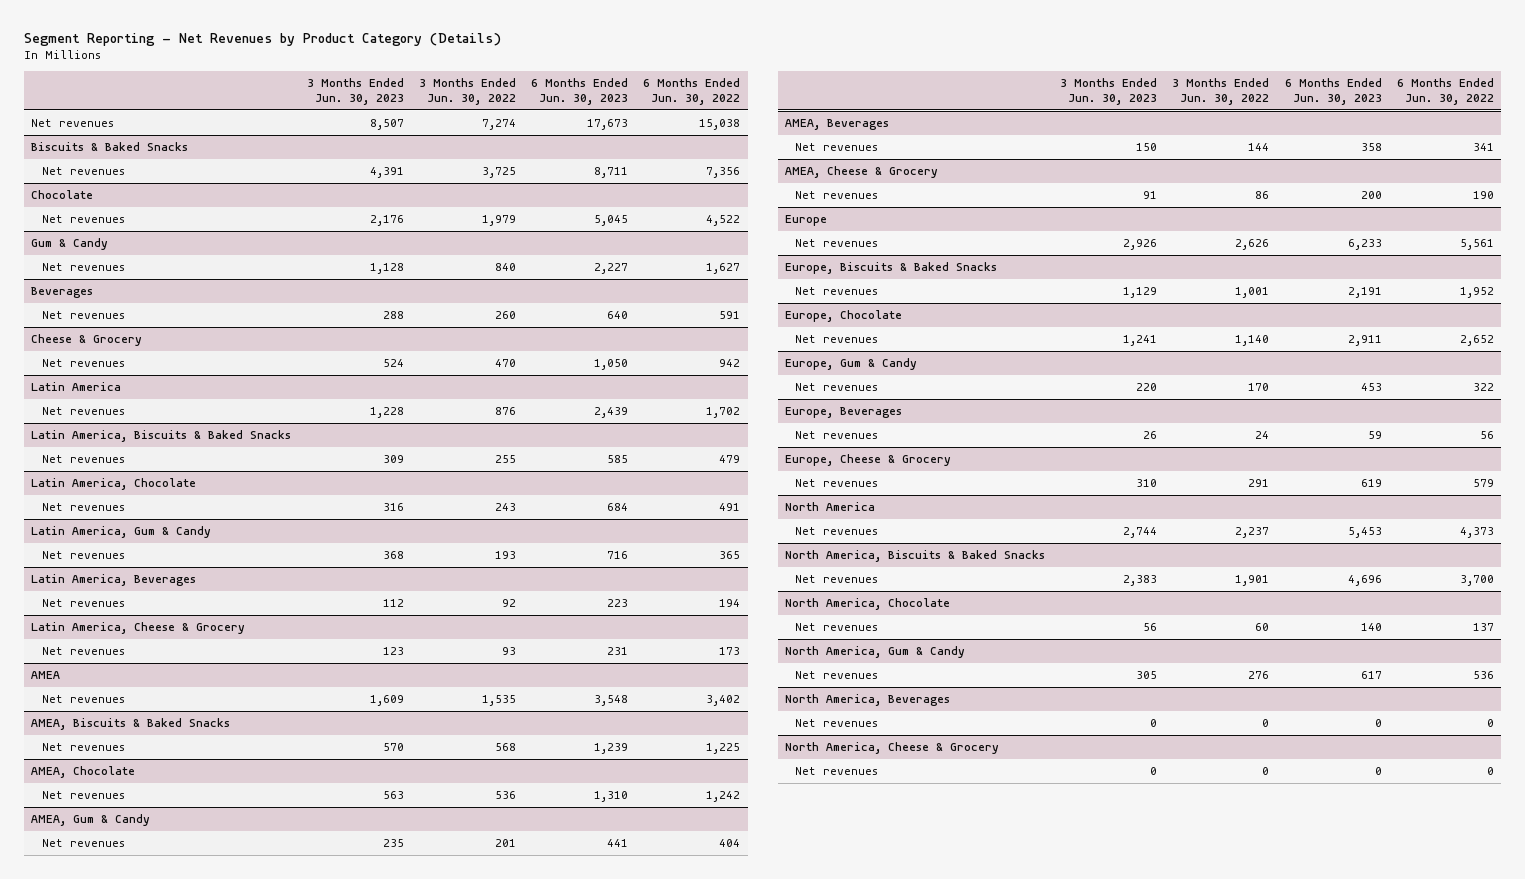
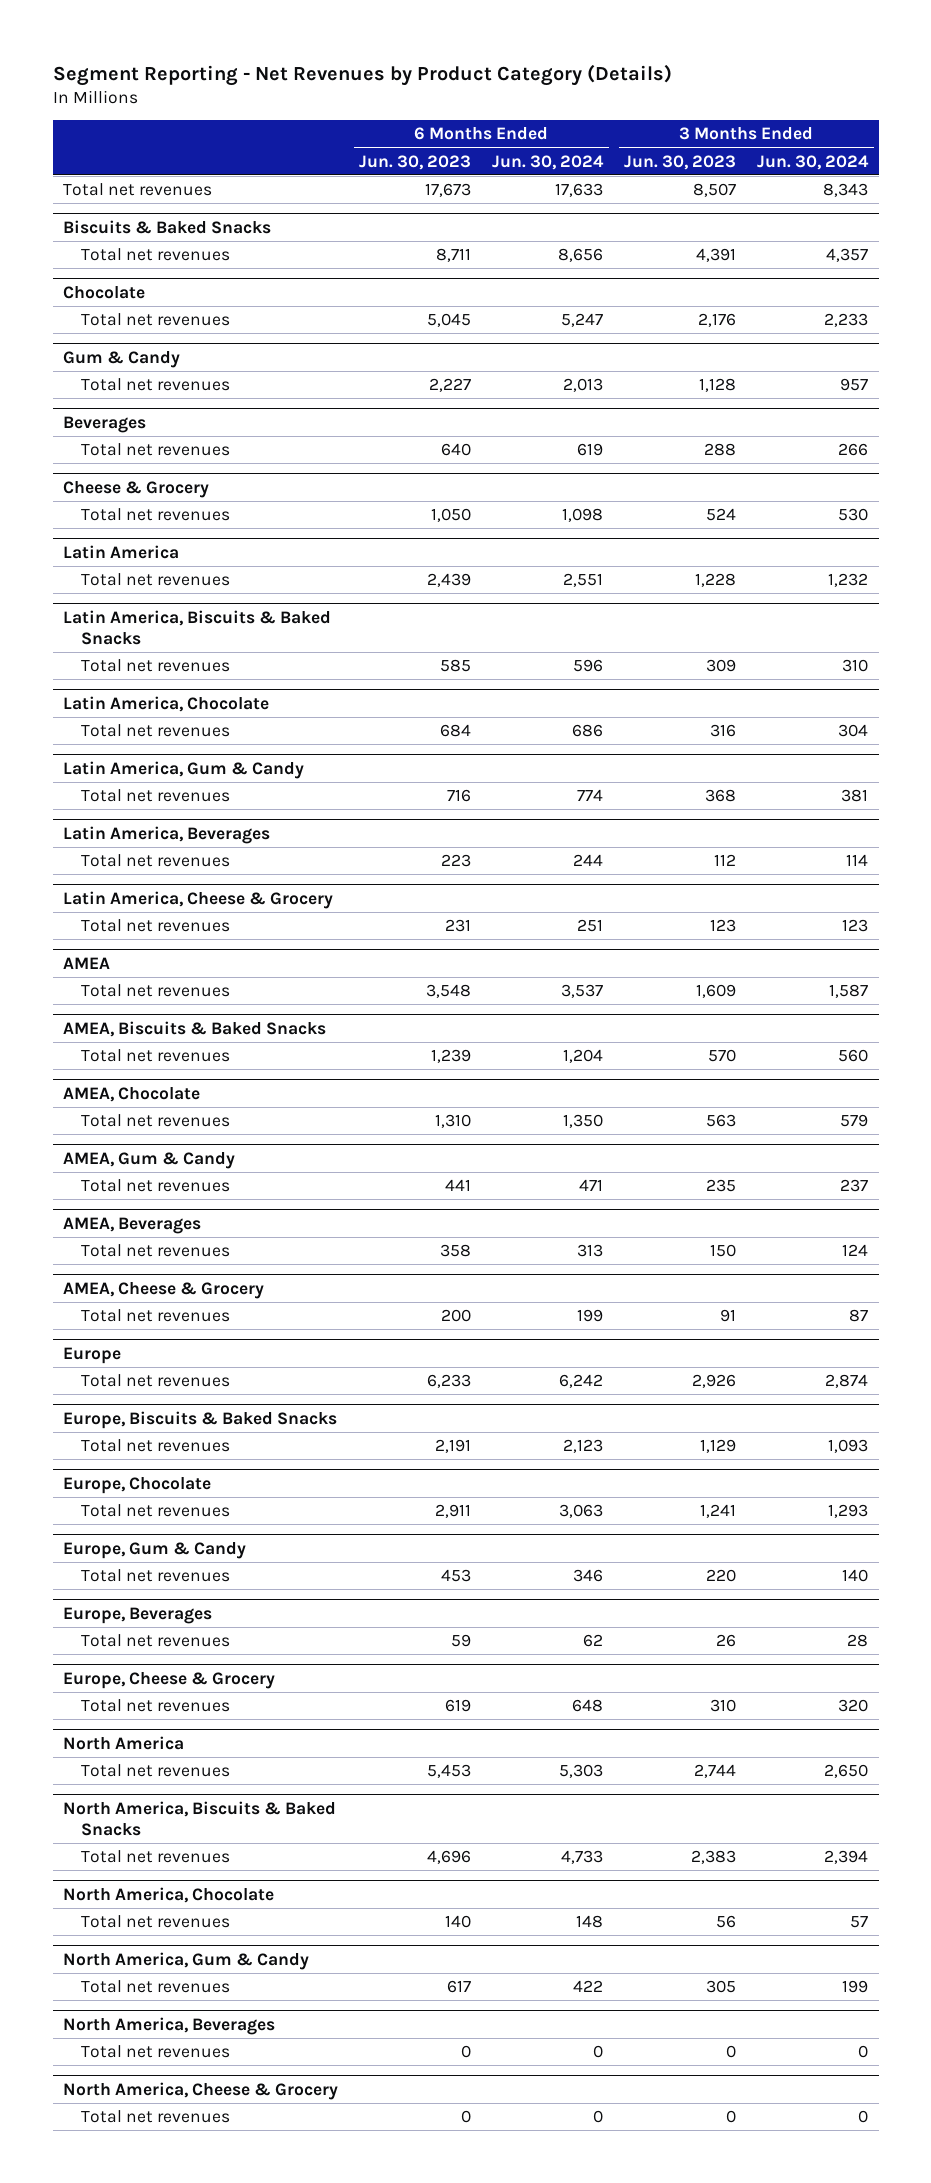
[418,78,516,106] 3 Months Ended Jun. 30, 2022 -> none
[642,78,740,106] 6 Months Ended Jun. 30, 2022 -> none
none -> [492,154,605,170] Jun. 30, 2024
none -> [757,154,870,170] Jun. 30, 2024
[31,119,115,128] Net revenues -> [63,183,213,197] Total net revenues
[41,167,125,176] Net revenues -> [80,248,230,262] Total net revenues
[41,215,125,224] Net revenues -> [80,313,230,327] Total net revenues
[41,263,125,272] Net revenues -> [80,378,230,392] Total net revenues
[41,311,125,320] Net revenues -> [80,443,230,457] Total net revenues
[41,359,125,368] Net revenues -> [80,508,230,522] Total net revenues
[41,407,125,416] Net revenues -> [80,573,230,587] Total net revenues
[41,455,125,464] Net revenues -> [80,659,230,673] Total net revenues
[41,503,125,512] Net revenues -> [80,724,230,738] Total net revenues
[41,551,125,560] Net revenues -> [80,789,230,803] Total net revenues
[41,599,125,608] Net revenues -> [80,854,230,868] Total net revenues
[41,647,125,656] Net revenues -> [80,919,230,933] Total net revenues
[41,695,125,704] Net revenues -> [80,984,230,998] Total net revenues
[41,743,125,752] Net revenues -> [80,1049,230,1063] Total net revenues
[41,791,125,800] Net revenues -> [80,1114,230,1128] Total net revenues
[41,839,125,848] Net revenues -> [80,1179,230,1193] Total net revenues
[795,143,879,152] Net revenues -> [80,1244,230,1258] Total net revenues
[795,191,879,200] Net revenues -> [80,1309,230,1323] Total net revenues
[795,239,879,248] Net revenues -> [80,1374,230,1388] Total net revenues
[795,287,879,296] Net revenues -> [80,1439,230,1453] Total net revenues
[795,335,879,344] Net revenues -> [80,1504,230,1518] Total net revenues
[795,383,879,392] Net revenues -> [80,1569,230,1583] Total net revenues
[795,431,879,440] Net revenues -> [80,1634,230,1648] Total net revenues
[795,479,879,488] Net revenues -> [80,1699,230,1713] Total net revenues
[795,527,879,536] Net revenues -> [80,1764,230,1778] Total net revenues
[795,575,879,584] Net revenues -> [80,1850,230,1864] Total net revenues
[795,623,879,632] Net revenues -> [80,1915,230,1929] Total net revenues
[795,671,879,680] Net revenues -> [80,1980,230,1994] Total net revenues
[795,719,879,728] Net revenues -> [80,2045,230,2059] Total net revenues
[795,767,879,776] Net revenues -> [80,2110,230,2124] Total net revenues

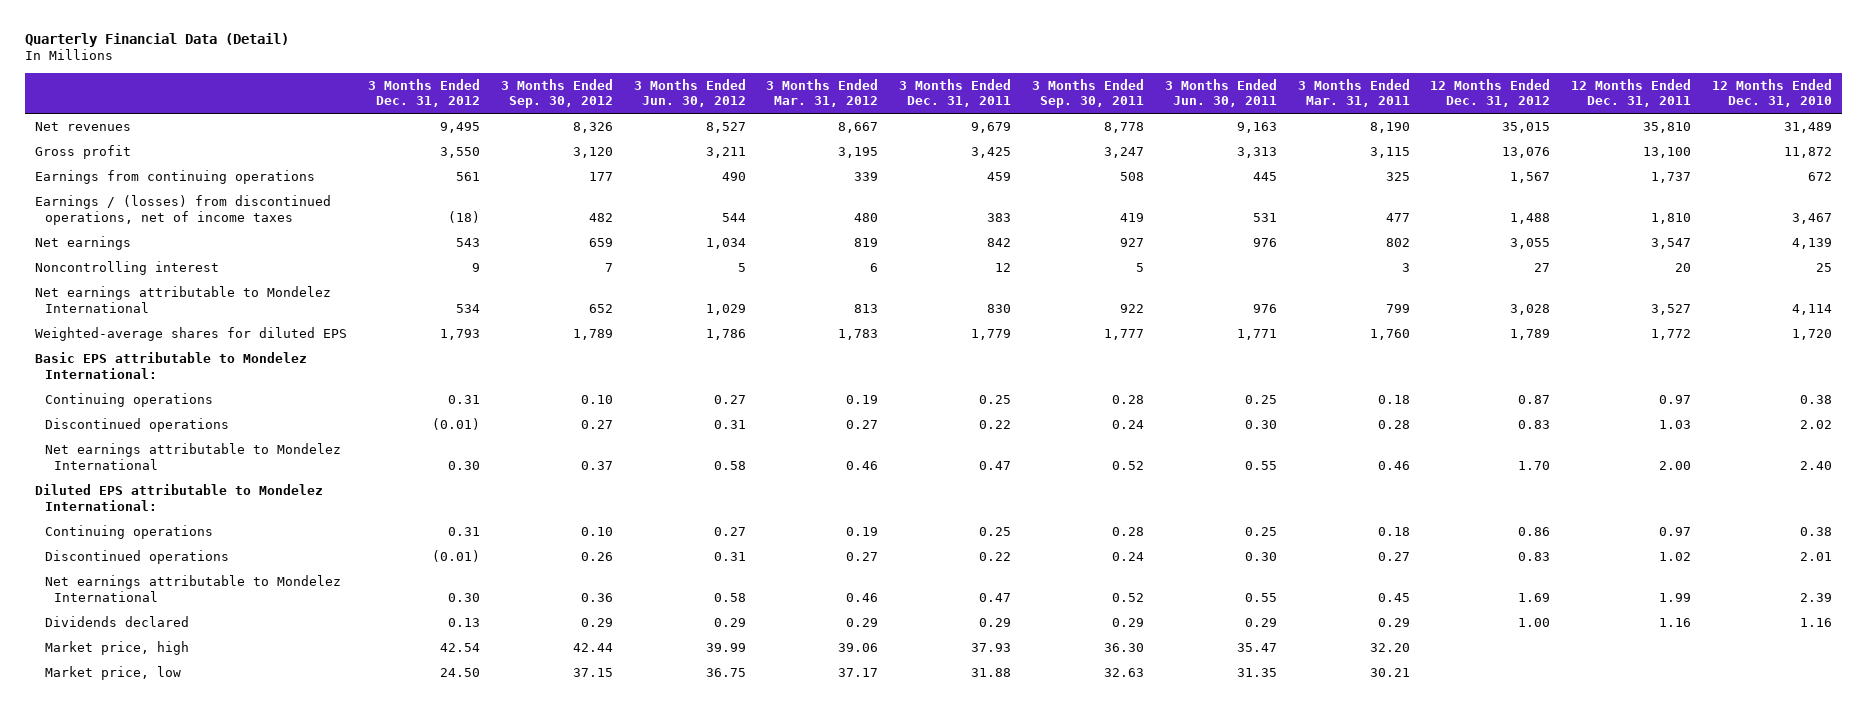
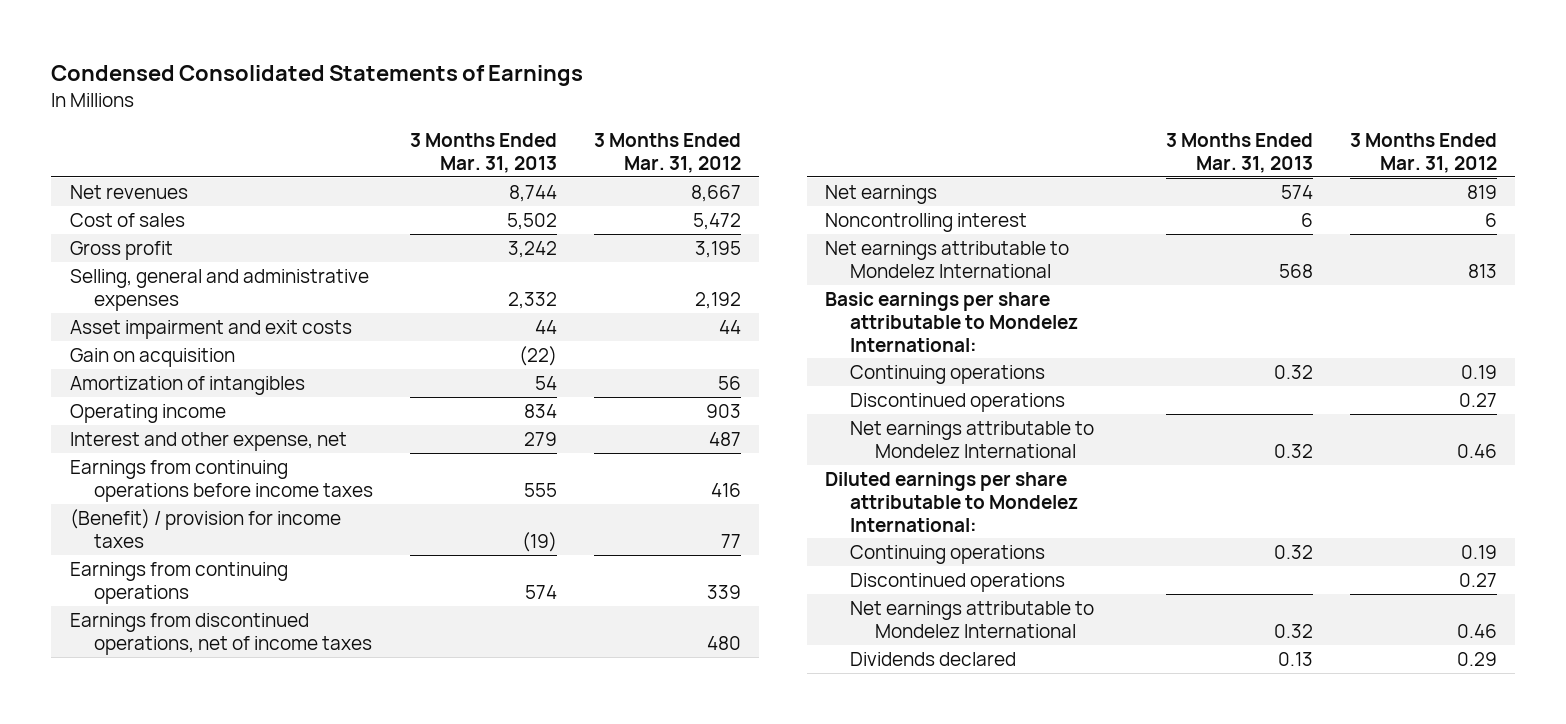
[24,32,289,47] Quarterly Financial Data (Detail) -> [51,65,584,87] Condensed Consolidated Statements of Earnings
[367,78,480,108] 3 Months Ended Dec. 31, 2012 -> none
[500,78,613,109] 3 Months Ended Sep. 30, 2012 -> none
[633,78,746,108] 3 Months Ended Jun. 30, 2012 -> none
[899,78,1012,108] 3 Months Ended Dec. 31, 2011 -> none
[1031,78,1144,109] 3 Months Ended Sep. 30, 2011 -> none
[1164,78,1277,108] 3 Months Ended Jun. 30, 2011 -> none
[1297,78,1410,108] 3 Months Ended Mar. 31, 2011 -> none
[1430,78,1551,108] 12 Months Ended Dec. 31, 2012 -> none
[1571,78,1692,108] 12 Months Ended Dec. 31, 2011 -> none
[1711,78,1832,108] 12 Months Ended Dec. 31, 2010 -> none
none -> [410,133,558,173] 3 Months Ended Mar. 31, 2013
none -> [69,212,185,227] Cost of sales
none -> [69,268,369,311] Selling, general and administrative expenses
none -> [69,319,352,339] Asset impairment and exit costs
none -> [69,347,235,367] Gain on acquisition
none -> [69,375,305,395] Amortization of intangibles
none -> [69,403,226,423] Operating income
none -> [69,431,347,451] Interest and other expense, net
none -> [69,459,374,502] Earnings from continuing operations before income taxes
none -> [69,508,341,548] (Benefit) / provision for income taxes
[35,194,332,225] Earnings / (losses) from discontinued operations, net of income taxes -> [69,612,373,655] Earnings from discontinued operations, net of income taxes
[35,326,348,341] Weighted-average shares for diluted EPS -> none
[35,351,308,379] Basic EPS attributable to Mondelez International: -> [825,291,1079,352] Basic earnings per share attributable to Mondelez International:
[35,483,324,511] Diluted EPS attributable to Mondelez International: -> [825,471,1079,532] Diluted earnings per share attributable to Mondelez International:
[44,640,189,655] Market price, high -> none
[44,665,181,680] Market price, low -> none

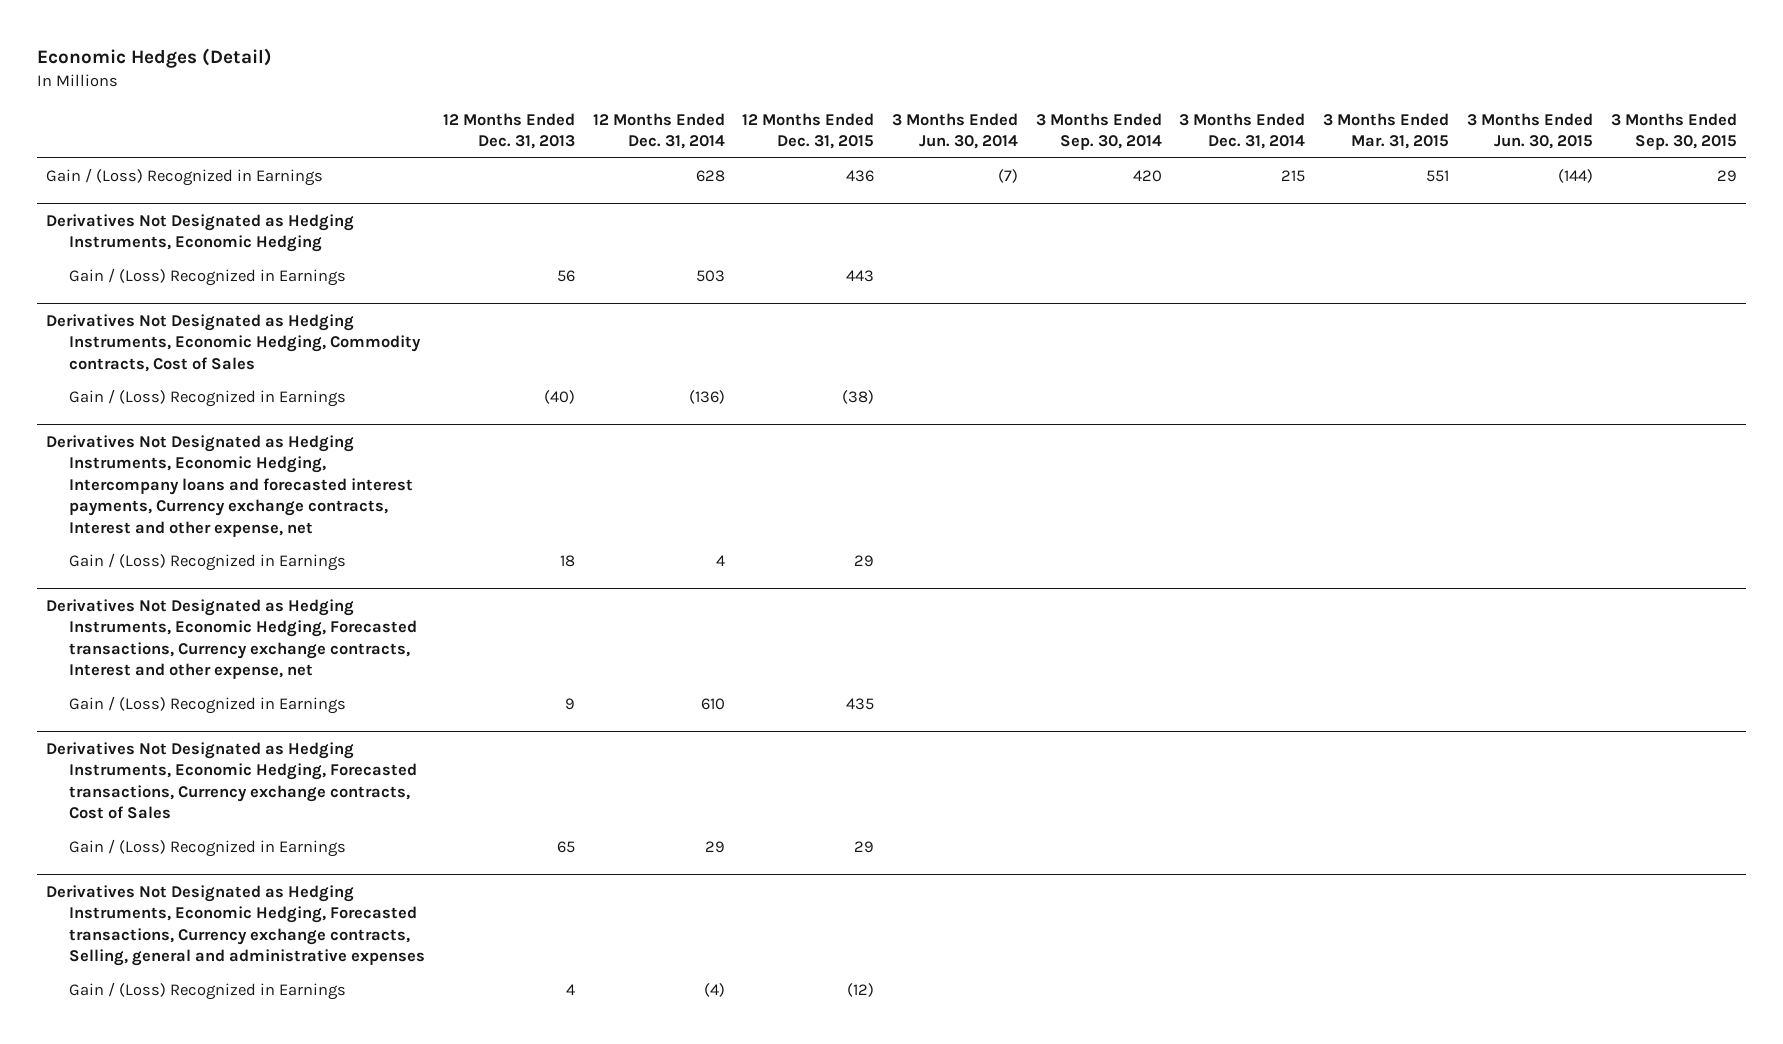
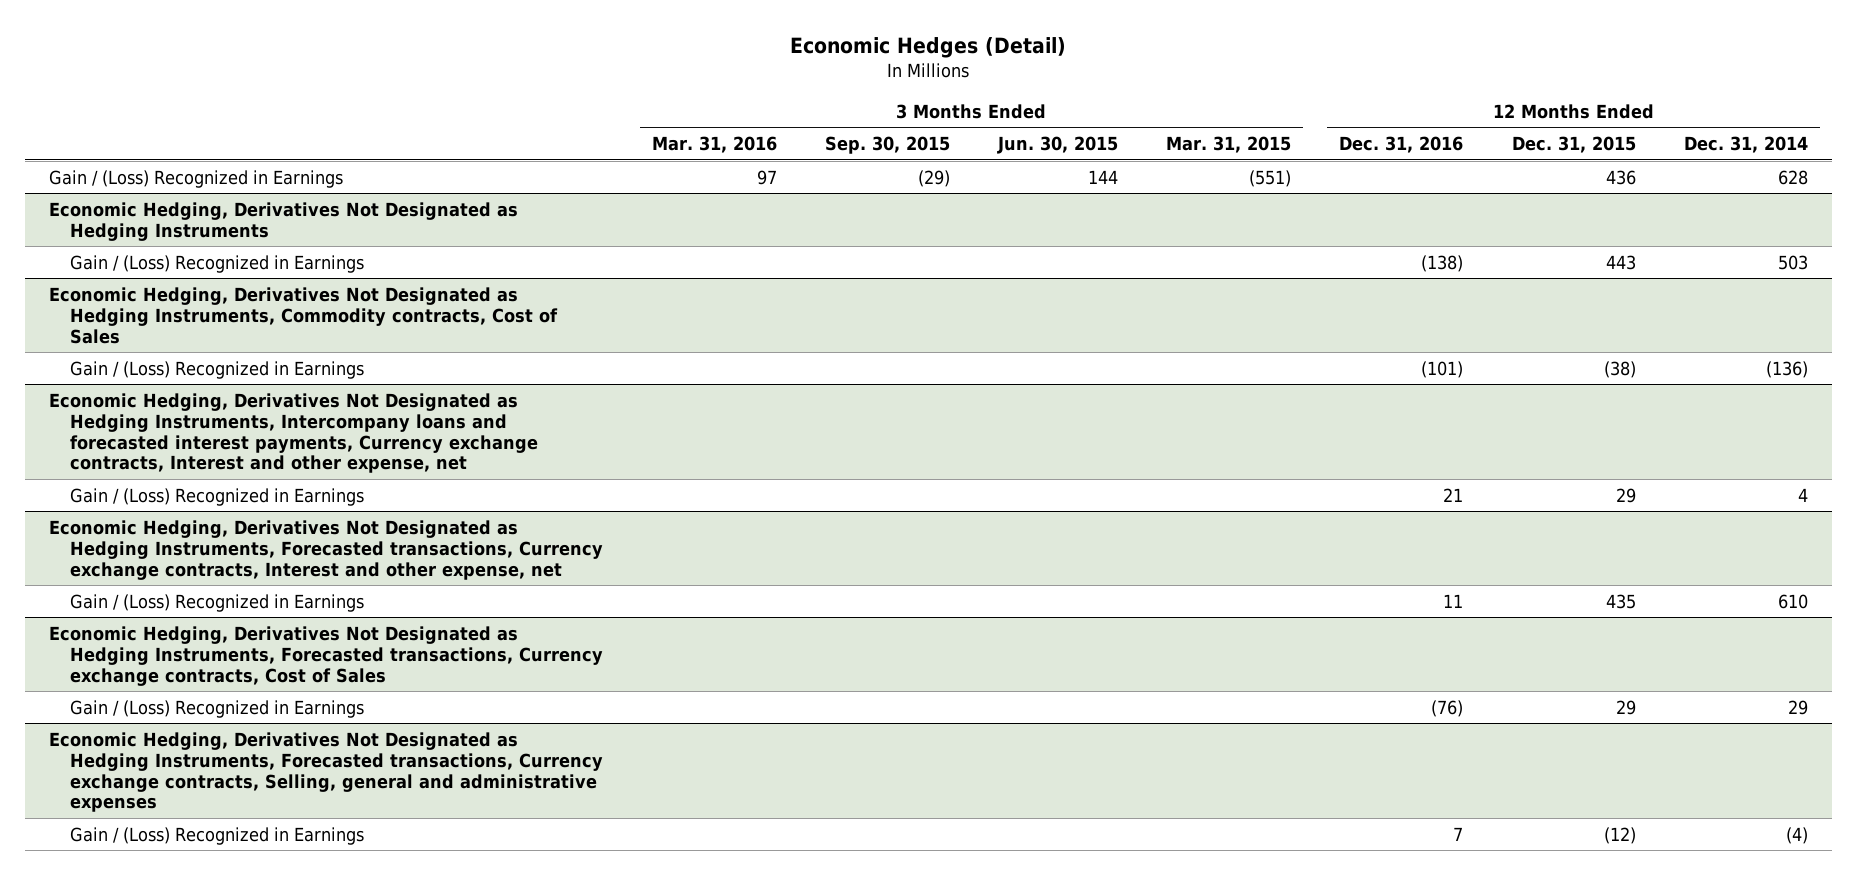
[442,112,575,150] 12 Months Ended Dec. 31, 2013 -> none
[892,112,1019,150] 3 Months Ended Jun. 30, 2014 -> none
[1035,112,1162,151] 3 Months Ended Sep. 30, 2014 -> none
[1179,112,1306,150] 3 Months Ended Dec. 31, 2014 -> none
none -> [651,136,777,154] Mar. 31, 2016
none -> [1339,136,1464,154] Dec. 31, 2016
[1426,170,1450,183] 551 -> [1249,169,1292,187] (551)
[1557,169,1593,184] (144) -> [1088,169,1119,184] 144
[1716,170,1737,183] 29 -> [917,169,950,187] (29)
[46,213,355,253] Derivatives Not Designated as Hedging Instruments, Economic Hedging -> [48,201,518,241] Economic Hedging, Derivatives Not Designated as Hedging Instruments
[46,313,422,372] Derivatives Not Designated as Hedging Instruments, Economic Hedging, Commodity contracts, Cost of Sales -> [48,286,559,344] Economic Hedging, Derivatives Not Designated as Hedging Instruments, Commodity contracts, Cost of Sales
[46,434,414,537] Derivatives Not Designated as Hedging Instruments, Economic Hedging, Intercompany loans and forecasted interest payments, Currency exchange contracts, Interest and other expense, net -> [48,392,539,474] Economic Hedging, Derivatives Not Designated as Hedging Instruments, Intercompany loans and forecasted interest payments, Currency exchange contracts, Interest and other expense, net
[46,598,418,680] Derivatives Not Designated as Hedging Instruments, Economic Hedging, Forecasted transactions, Currency exchange contracts, Interest and other expense, net -> [48,519,604,580] Economic Hedging, Derivatives Not Designated as Hedging Instruments, Forecasted transactions, Currency exchange contracts, Interest and other expense, net
[46,741,418,820] Derivatives Not Designated as Hedging Instruments, Economic Hedging, Forecasted transactions, Currency exchange contracts, Cost of Sales -> [48,625,604,686] Economic Hedging, Derivatives Not Designated as Hedging Instruments, Forecasted transactions, Currency exchange contracts, Cost of Sales
[46,884,426,967] Derivatives Not Designated as Hedging Instruments, Economic Hedging, Forecasted transactions, Currency exchange contracts, Selling, general and administrative expenses -> [48,731,604,813] Economic Hedging, Derivatives Not Designated as Hedging Instruments, Forecasted transactions, Currency exchange contracts, Selling, general and administrative expenses

